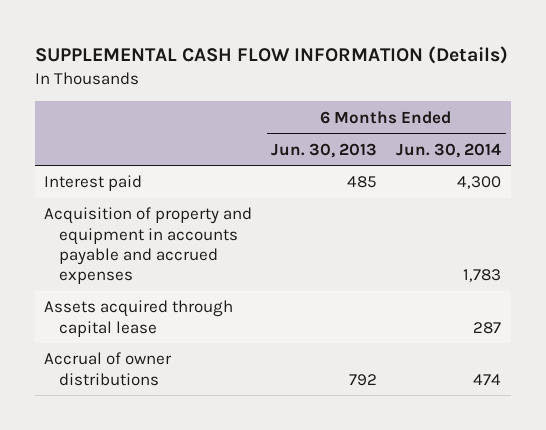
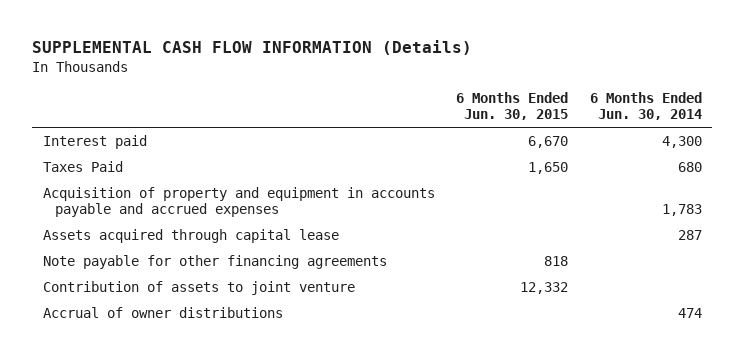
[271,142,378,158] Jun. 30, 2013 -> none
none -> [456,92,569,120] 6 Months Ended Jun. 30, 2015
none -> [42,161,123,173] Taxes Paid
none -> [42,255,387,270] Note payable for other financing agreements
none -> [42,281,355,296] Contribution of assets to joint venture

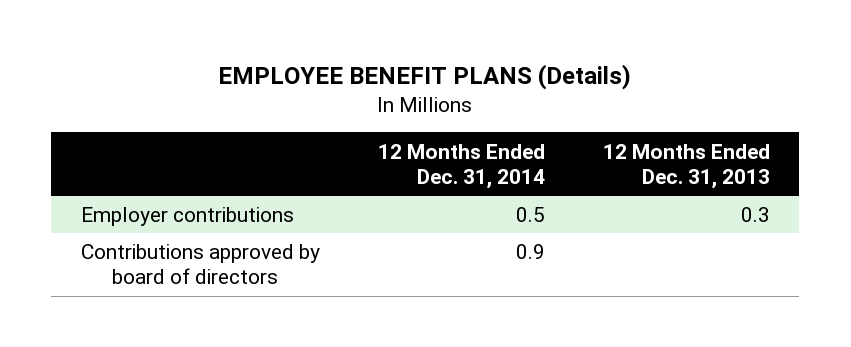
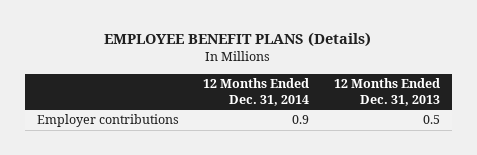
[80,244,320,285] Contributions approved by board of directors -> none
[515,207,545,223] 0.5 -> [292,115,310,125] 0.9
[741,207,771,223] 0.3 -> [422,115,440,125] 0.5

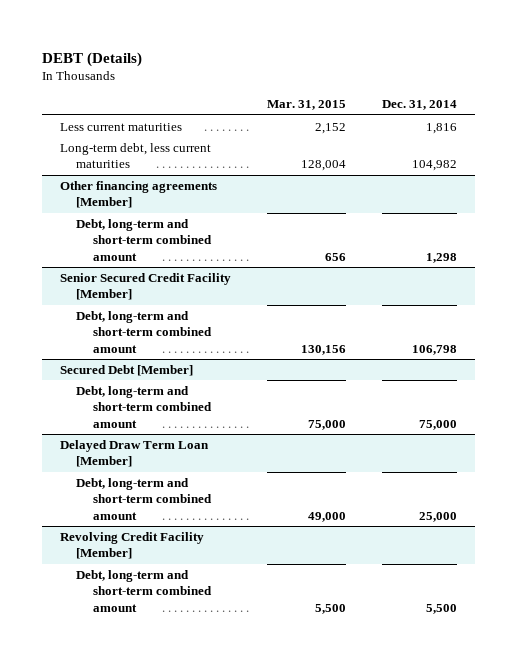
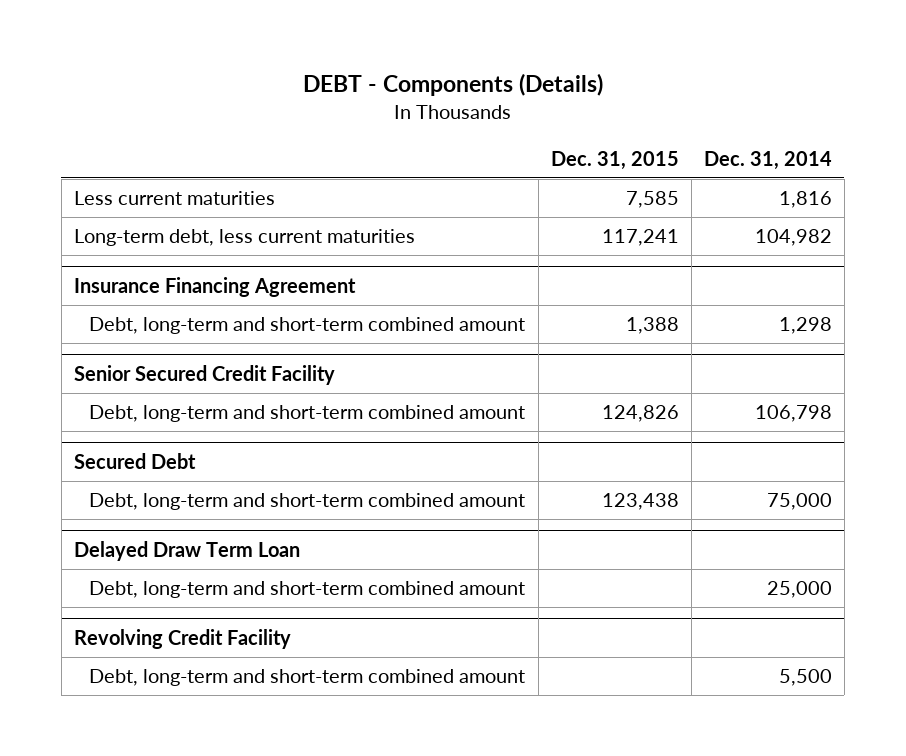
[42,51,143,67] DEBT (Details) -> [302,73,603,97] DEBT - Components (Details)
[266,100,346,111] Mar. 31, 2015 -> none
none -> [550,150,679,170] Dec. 31, 2015
[60,180,218,209] Other financing agreements [Member] -> none
none -> [74,276,357,297] Insurance Financing Agreement
[60,272,232,301] Senior Secured Credit Facility [Member] -> [74,364,336,385] Senior Secured Credit Facility
[60,364,194,376] Secured Debt [Member] -> [74,452,197,469] Secured Debt
[60,439,210,468] Delayed Draw Term Loan [Member] -> [74,540,301,561] Delayed Draw Term Loan
[60,531,205,560] Revolving Credit Facility [Member] -> [74,628,292,649] Revolving Credit Facility

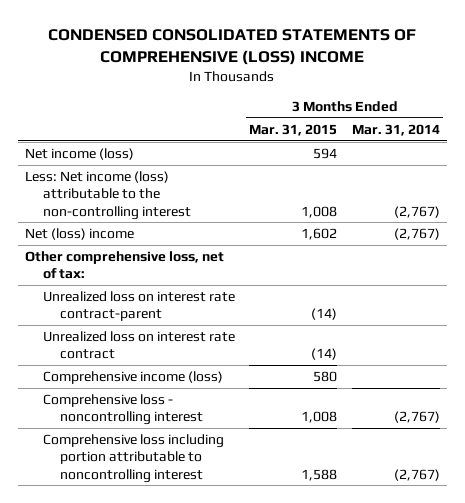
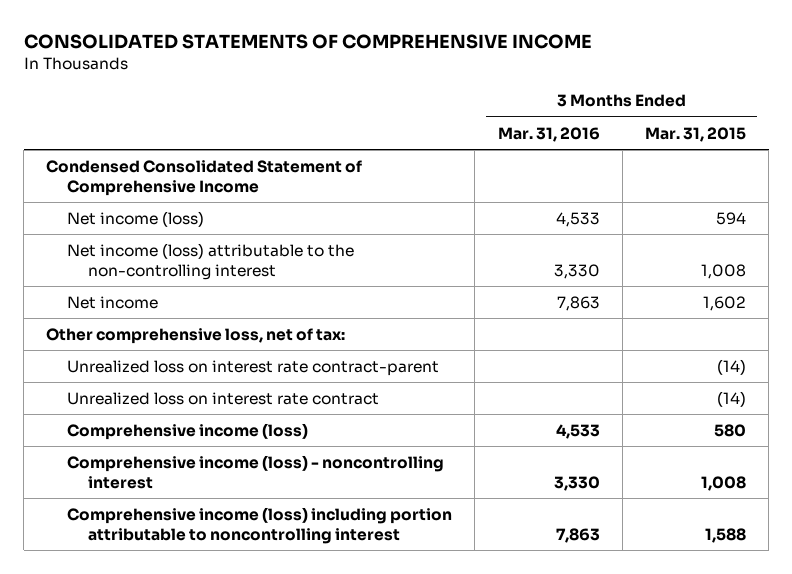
[48,28,417,65] CONDENSED CONSOLIDATED STATEMENTS OF COMPREHENSIVE (LOSS) INCOME -> [23,33,592,49] CONSOLIDATED STATEMENTS OF COMPREHENSIVE INCOME
[351,124,440,137] Mar. 31, 2014 -> none
none -> [497,126,600,142] Mar. 31, 2016
none -> [46,159,363,196] Condensed Consolidated Statement of Comprehensive Income
[24,171,191,220] Less: Net income (loss) attributable to the non-controlling interest -> [67,242,355,280] Net income (loss) attributable to the non-controlling interest
[24,228,134,241] Net (loss) income -> [67,295,159,309] Net income
[42,394,204,426] Comprehensive loss - noncontrolling interest -> [67,454,445,489] Comprehensive income (loss) - noncontrolling interest
[42,434,224,483] Comprehensive loss including portion attributable to noncontrolling interest -> [67,506,453,544] Comprehensive income (loss) including portion attributable to noncontrolling interest

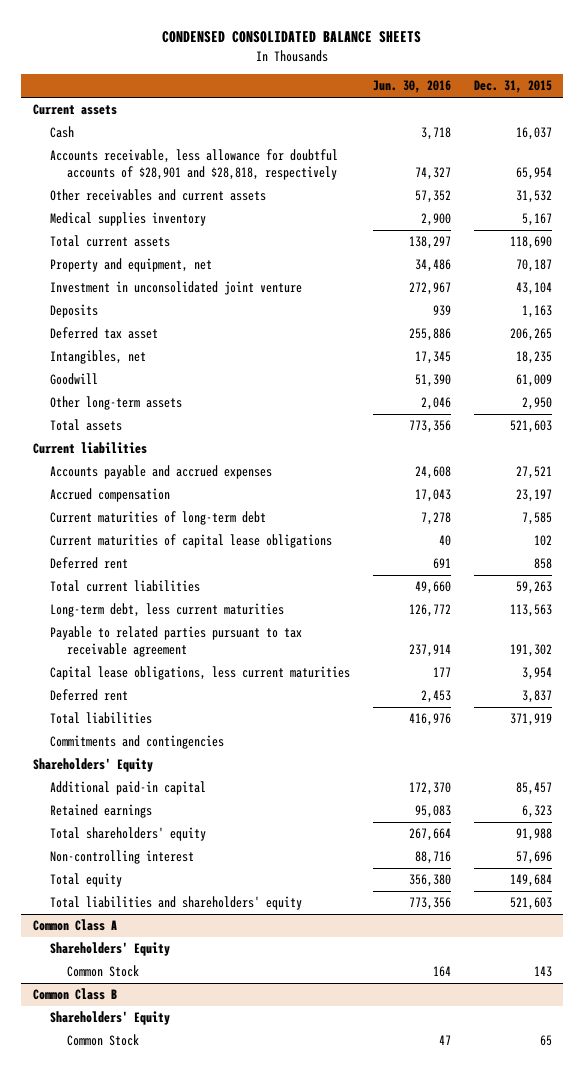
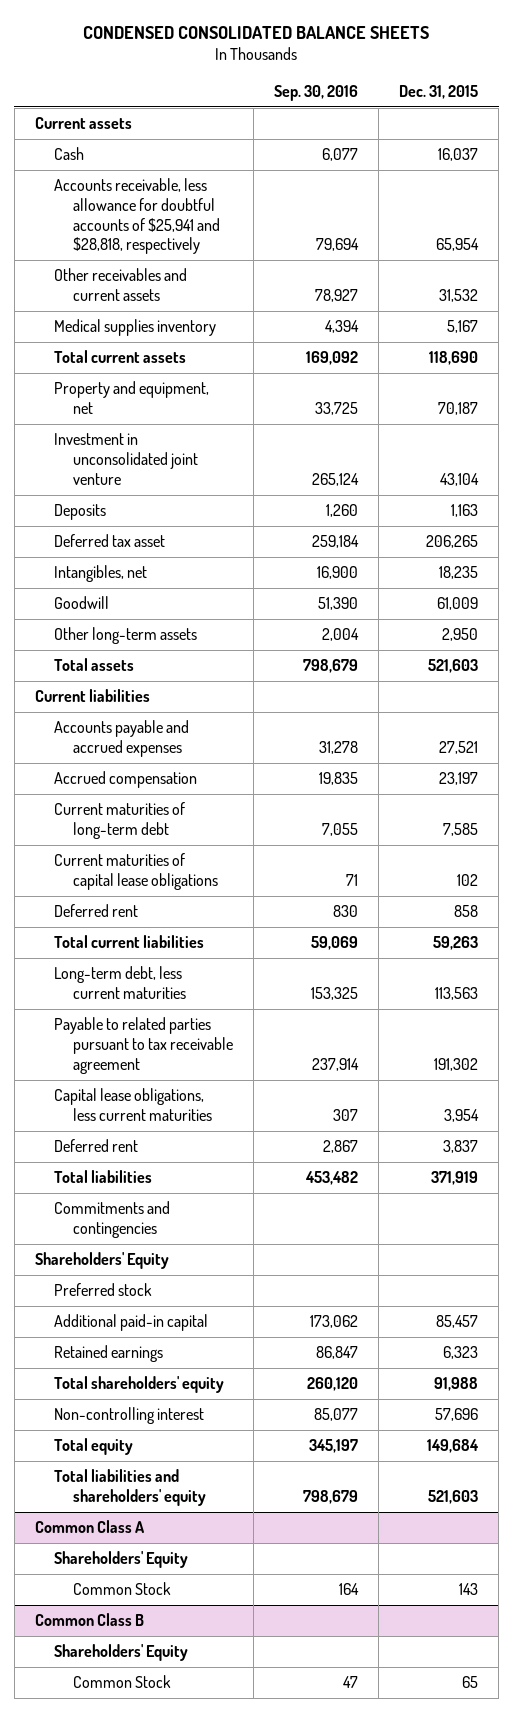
[372,80,451,94] Jun. 30, 2016 -> none
none -> [274,84,359,101] Sep. 30, 2016
[50,149,339,181] Accounts receivable, less allowance for doubtful accounts of $28,901 and $28,818, respectively -> [54,178,221,255] Accounts receivable, less allowance for doubtful accounts of $25,941 and $28,818, respectively
none -> [54,1283,153,1297] Preferred stock

